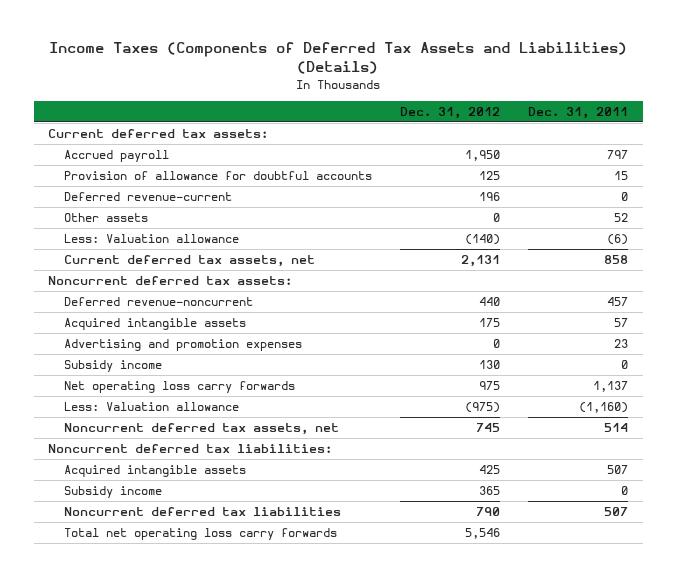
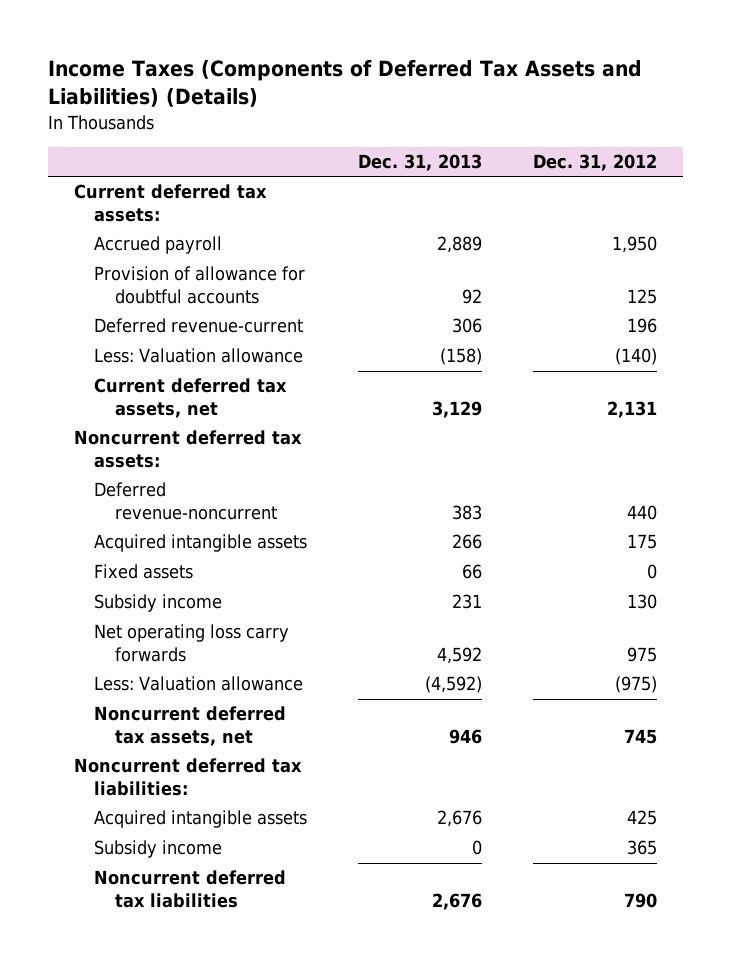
[528,106,629,119] Dec. 31, 2011 -> none
none -> [358,154,483,172] Dec. 31, 2013
[64,213,149,223] Other assets -> none
[64,339,303,352] Advertising and promotion expenses -> none
none -> [94,564,194,580] Fixed assets
[64,528,338,541] Total net operating loss carry forwards -> none

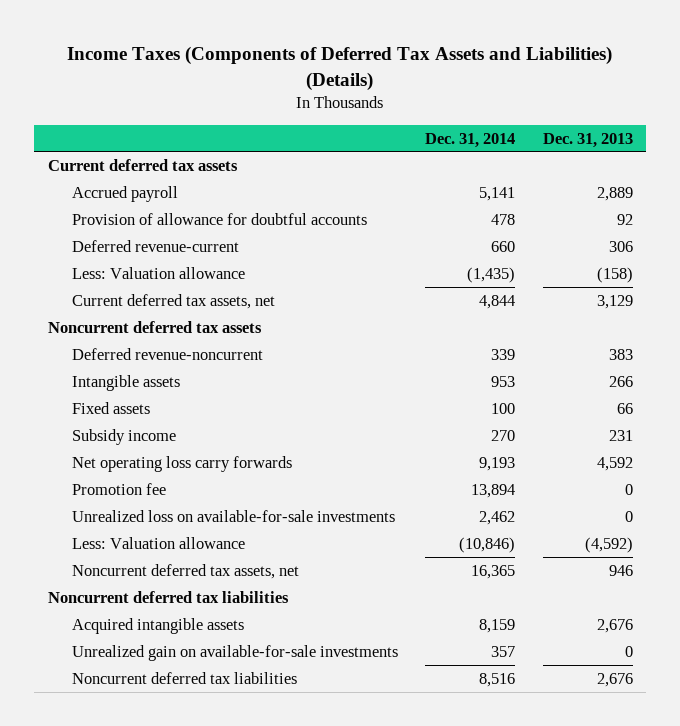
[533,154,658,172] Dec. 31, 2012 -> none
none -> [425,132,516,148] Dec. 31, 2014
[73,184,267,222] Current deferred tax assets: -> [47,158,238,171] Current deferred tax assets
[73,430,302,468] Noncurrent deferred tax assets: -> [47,320,262,333] Noncurrent deferred tax assets
[94,534,308,553] Acquired intangible assets -> [72,374,181,391] Intangible assets
none -> [72,482,167,495] Promotion fee
none -> [72,509,396,522] Unrealized loss on available-for-sale investments
[73,758,302,796] Noncurrent deferred tax liabilities: -> [47,590,289,603] Noncurrent deferred tax liabilities
[94,840,223,859] Subsidy income -> none
none -> [72,644,399,661] Unrealized gain on available-for-sale investments

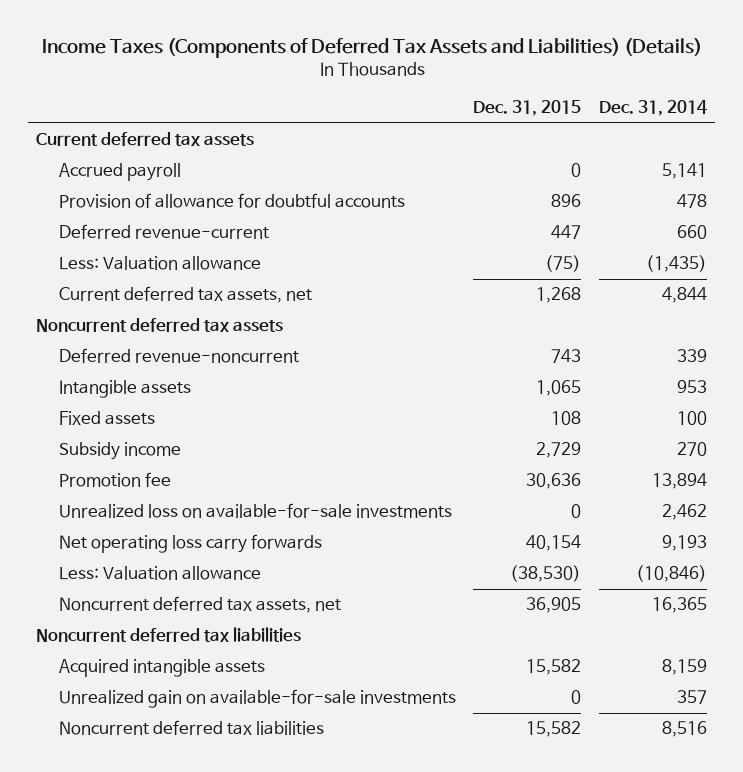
[542,132,633,148] Dec. 31, 2013 -> none
none -> [473,100,582,117] Dec. 31, 2015
[72,455,293,472] Net operating loss carry forwards -> [58,534,322,554] Net operating loss carry forwards

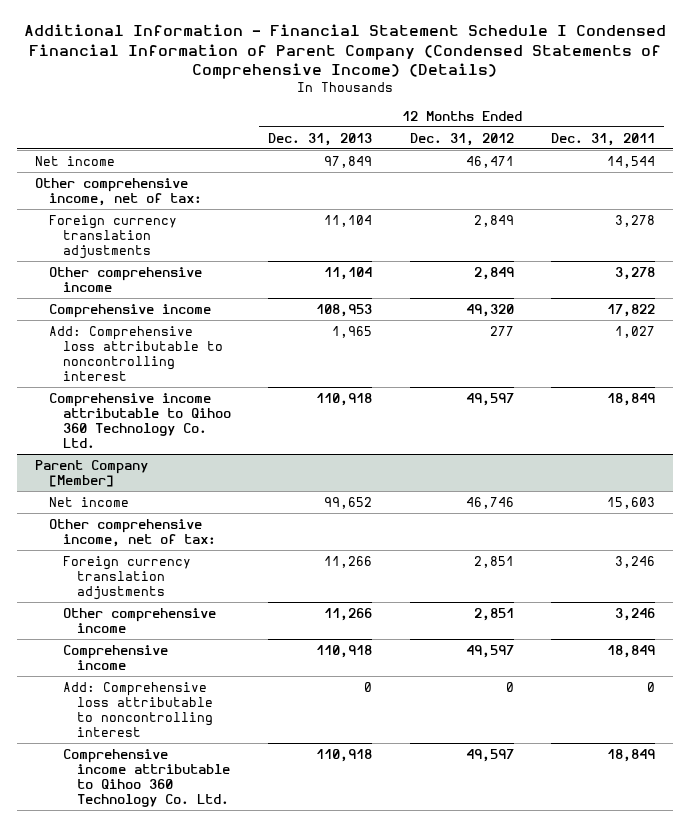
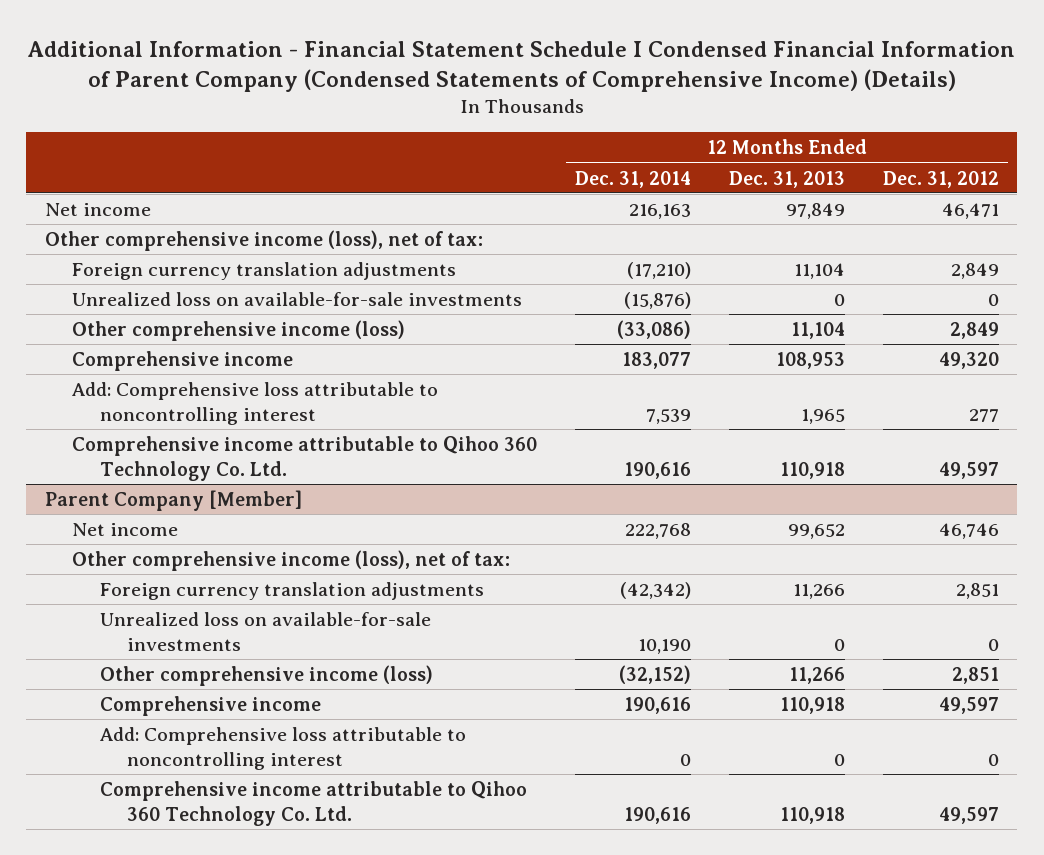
[550,132,655,146] Dec. 31, 2011 -> none
none -> [575,170,692,188] Dec. 31, 2014
[35,177,203,206] Other comprehensive income, net of tax: -> [45,229,484,251] Other comprehensive income (loss), net of tax:
none -> [72,291,523,306] Unrealized loss on available-for-sale investments
[49,266,203,292] Other comprehensive income -> [72,319,406,341] Other comprehensive income (loss)
[49,518,217,547] Other comprehensive income, net of tax: -> [72,549,511,571] Other comprehensive income (loss), net of tax:
none -> [99,611,431,651] Unrealized loss on available-for-sale investments
[63,607,217,633] Other comprehensive income -> [99,664,433,686] Other comprehensive income (loss)

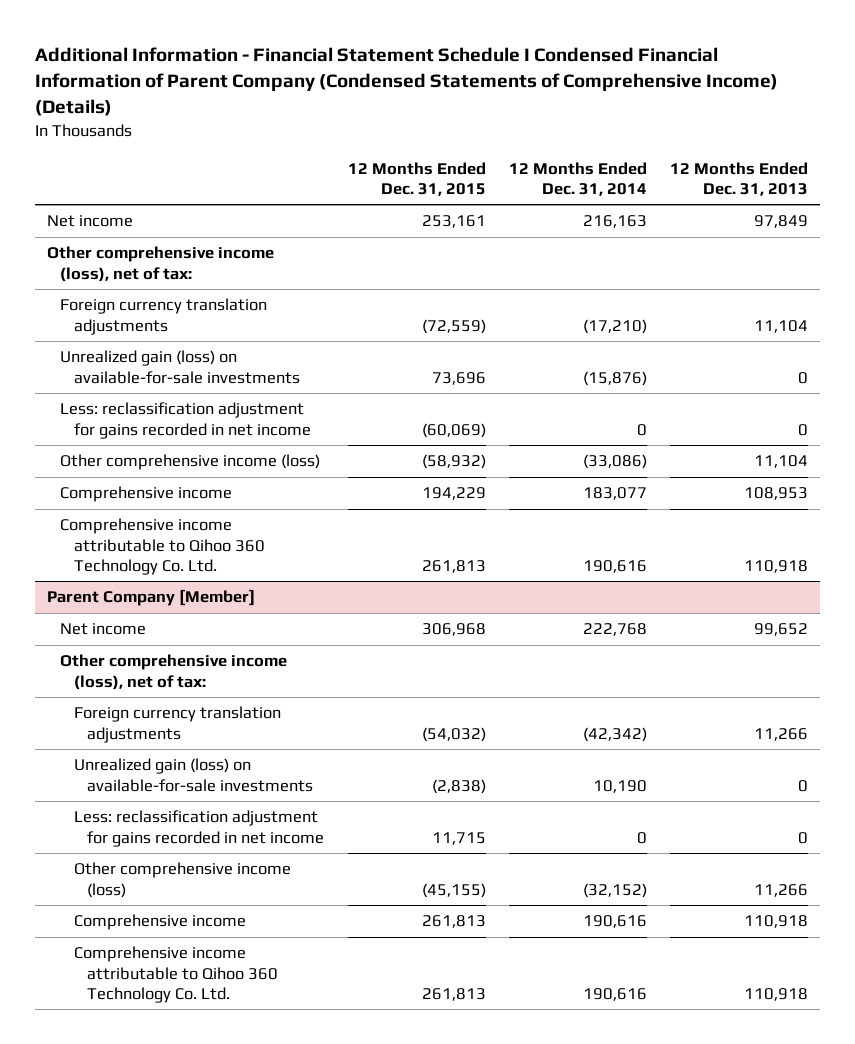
[882,170,999,188] Dec. 31, 2012 -> none
none -> [347,161,486,197] 12 Months Ended Dec. 31, 2015
[72,291,523,306] Unrealized loss on available-for-sale investments -> [60,350,300,384] Unrealized gain (loss) on available-for-sale investments
none -> [60,402,311,439] Less: reclassification adjustment for gains recorded in net income
[72,381,439,425] Add: Comprehensive loss attributable to noncontrolling interest -> none
[99,611,431,651] Unrealized loss on available-for-sale investments -> [73,758,314,792] Unrealized gain (loss) on available-for-sale investments
none -> [73,810,325,847] Less: reclassification adjustment for gains recorded in net income
[99,726,466,770] Add: Comprehensive loss attributable to noncontrolling interest -> none

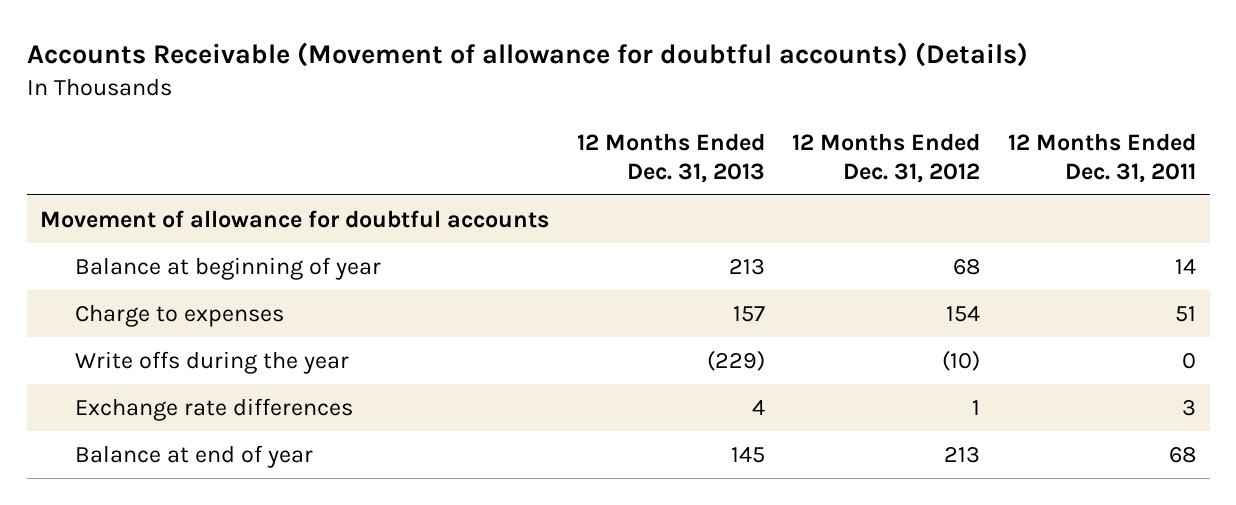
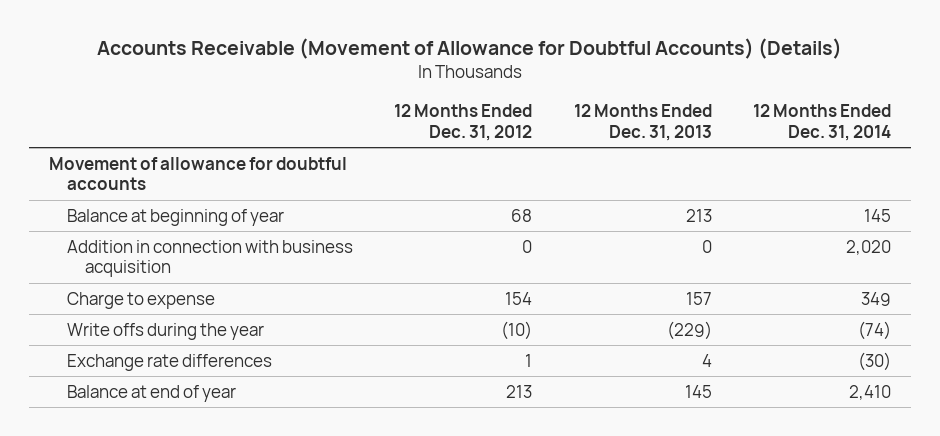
[26,42,1028,68] Accounts Receivable (Movement of allowance for doubtful accounts) (Details) -> [97,38,843,60] Accounts Receivable (Movement of Allowance for Doubtful Accounts) (Details)
[1007,132,1196,183] 12 Months Ended Dec. 31, 2011 -> none
none -> [752,104,891,141] 12 Months Ended Dec. 31, 2014
none -> [67,239,354,278] Addition in connection with business acquisition
[75,303,285,327] Charge to expenses -> [67,291,216,309] Charge to expense

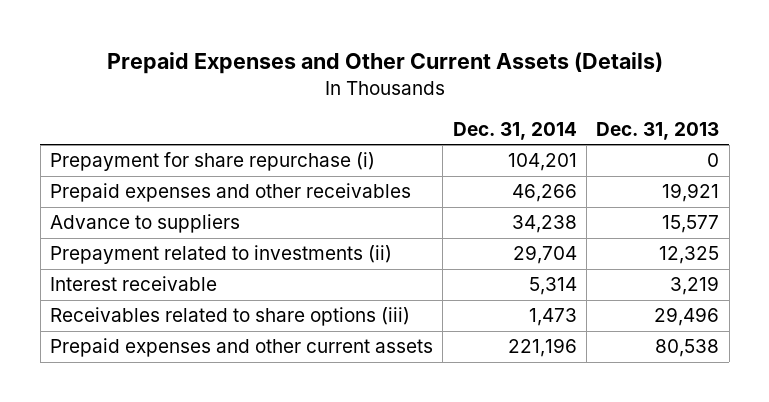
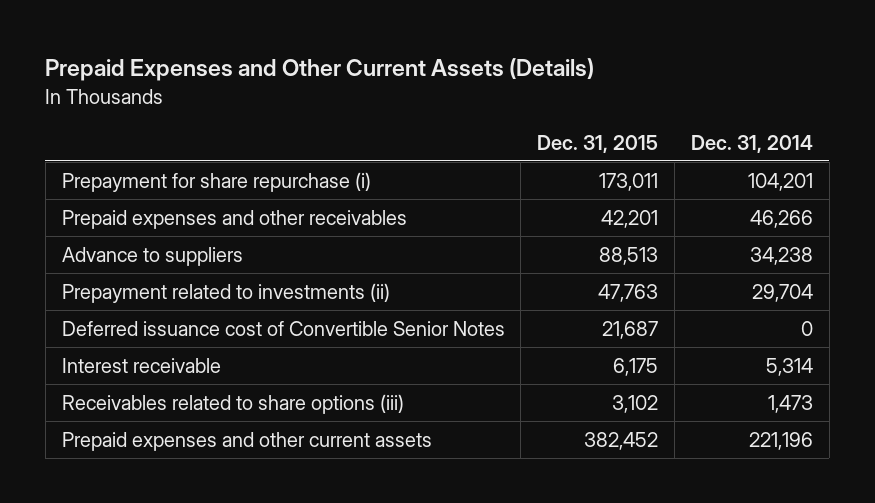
[596,121,720,140] Dec. 31, 2013 -> none
none -> [537,134,659,153] Dec. 31, 2015
none -> [61,320,505,336] Deferred issuance cost of Convertible Senior Notes

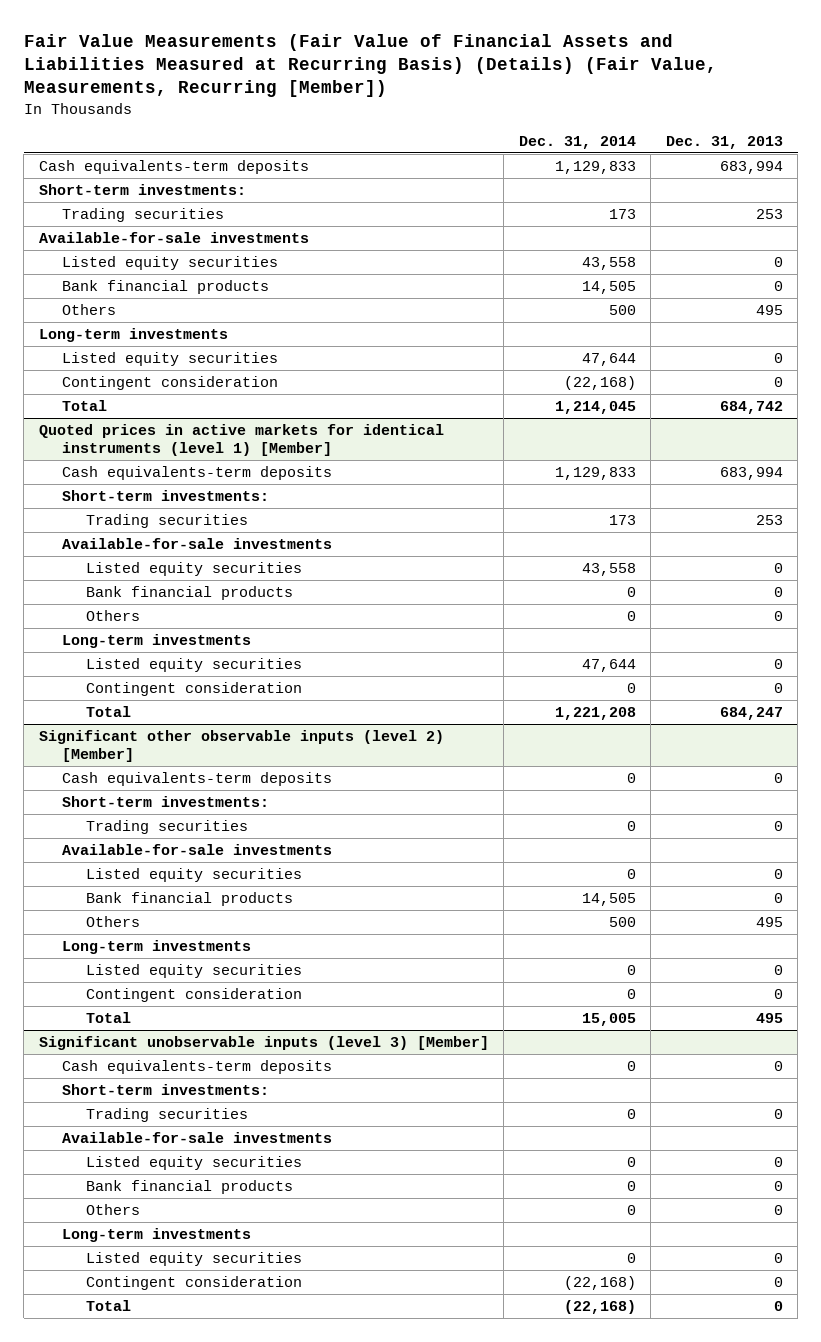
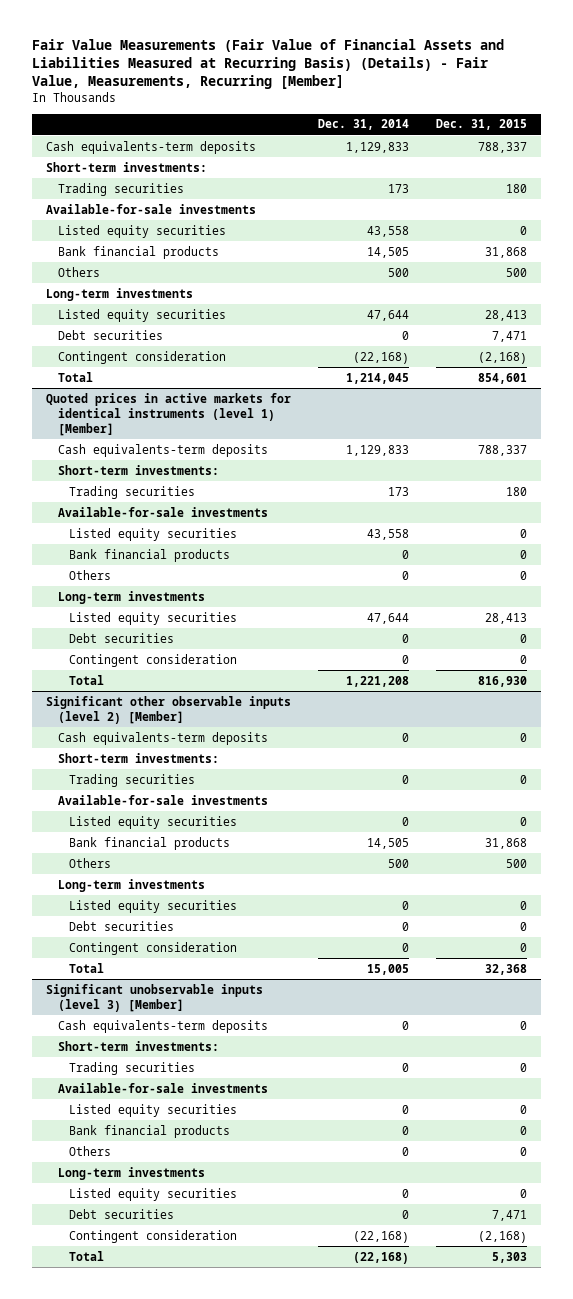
[23,33,717,98] Fair Value Measurements (Fair Value of Financial Assets and Liabilities Measured at Recurring Basis) (Details) (Fair Value, Measurements, Recurring [Member]) -> [32,39,505,90] Fair Value Measurements (Fair Value of Financial Assets and Liabilities Measured at Recurring Basis) (Details) - Fair Value, Measurements, Recurring [Member]
[665,135,783,149] Dec. 31, 2013 -> none
none -> [436,119,528,131] Dec. 31, 2015
none -> [57,329,163,340] Debt securities
none -> [69,632,175,643] Debt securities
none -> [69,920,175,931] Debt securities
none -> [69,1208,175,1219] Debt securities

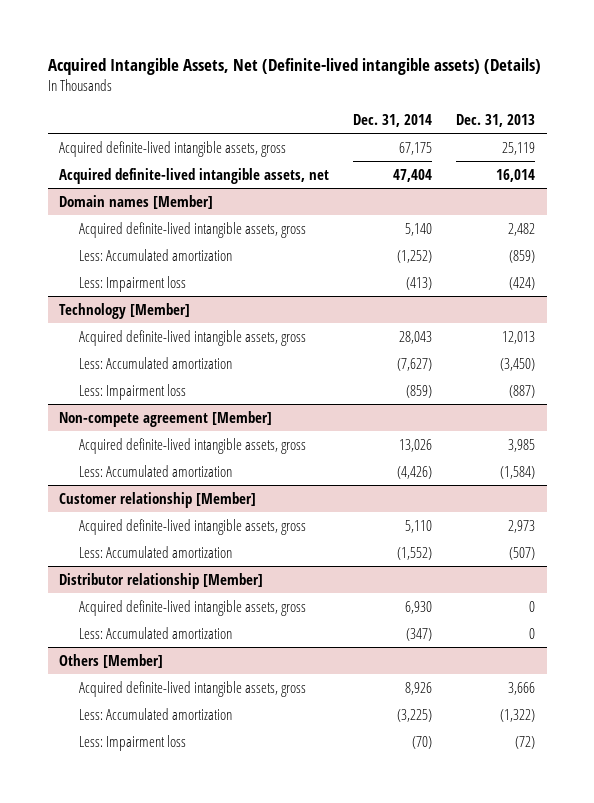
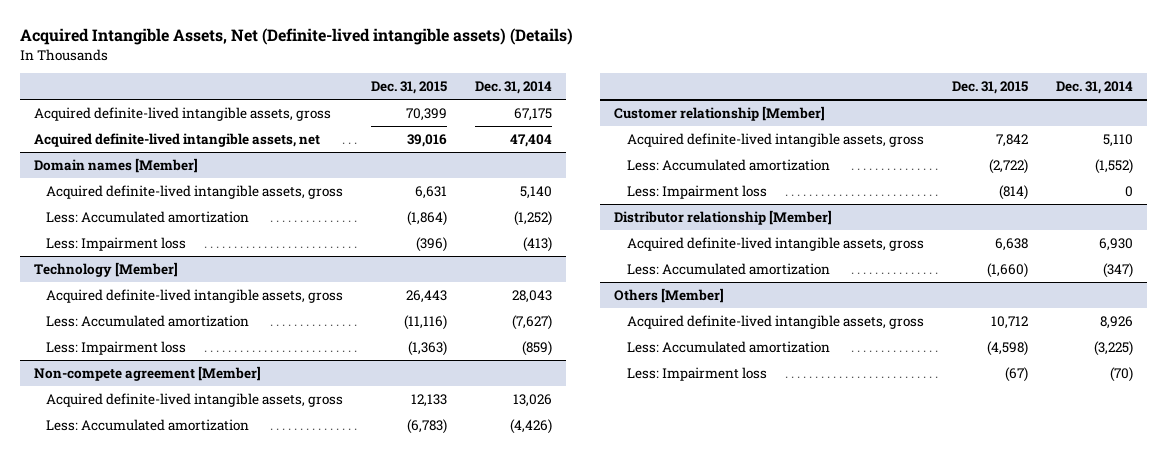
[456,113,536,127] Dec. 31, 2013 -> none
none -> [371,81,448,95] Dec. 31, 2015
none -> [627,184,768,199] Less: Impairment loss

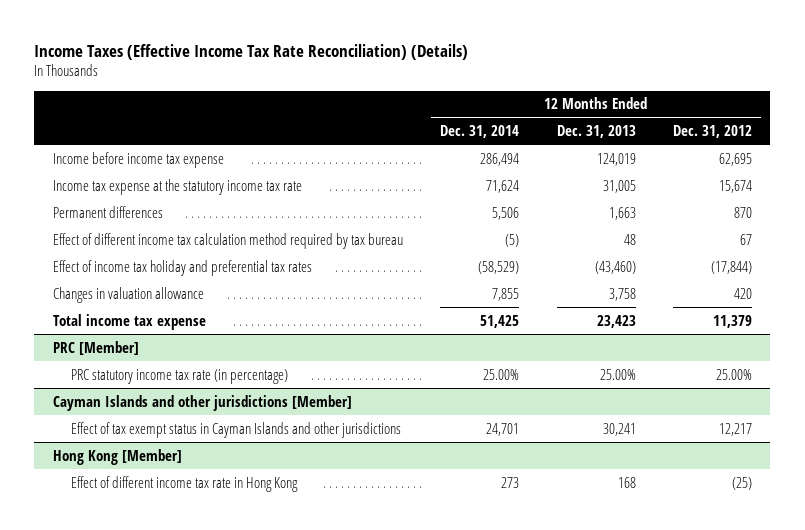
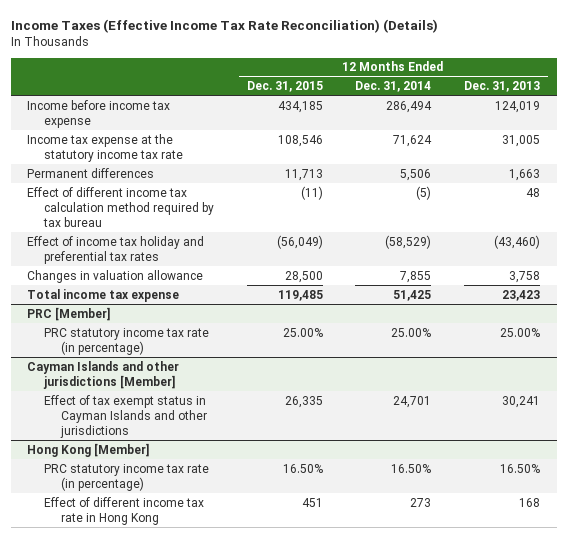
[672,125,752,139] Dec. 31, 2012 -> none
none -> [246,81,323,93] Dec. 31, 2015
none -> [44,463,210,491] PRC statutory income tax rate (in percentage)

